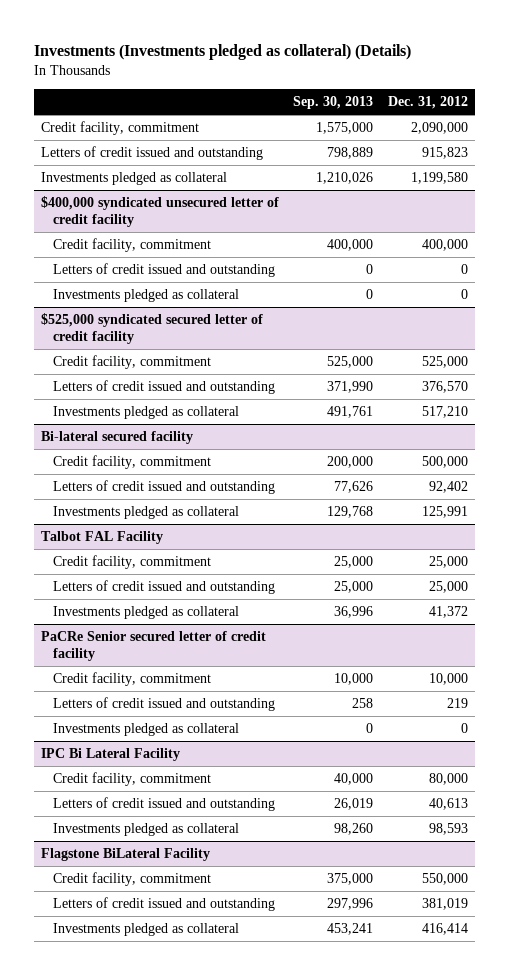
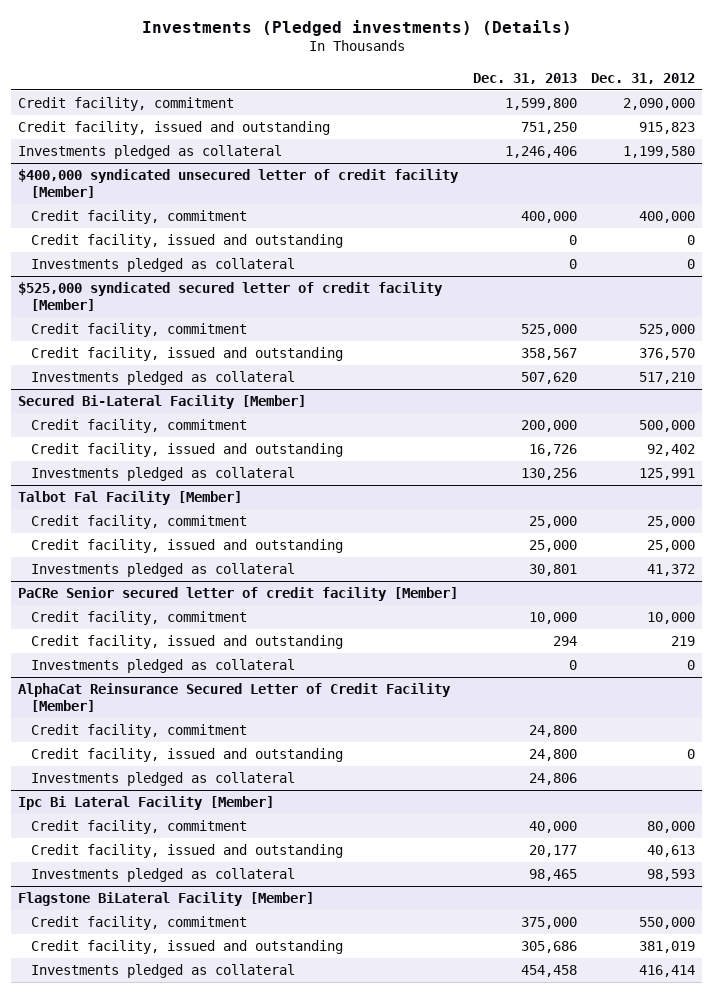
[34,43,412,60] Investments (Investments pledged as collateral) (Details) -> [141,19,572,36] Investments (Pledged investments) (Details)
[293,95,374,109] Sep. 30, 2013 -> none
none -> [472,72,577,84] Dec. 31, 2013
[41,146,264,161] Letters of credit issued and outstanding -> [18,121,331,136] Credit facility, issued and outstanding
[41,196,280,228] $400,000 syndicated unsecured letter of credit facility -> [18,169,460,198] $400,000 syndicated unsecured letter of credit facility [Member]
[53,263,276,278] Letters of credit issued and outstanding -> [30,234,343,249] Credit facility, issued and outstanding
[41,313,264,345] $525,000 syndicated secured letter of credit facility -> [18,282,444,311] $525,000 syndicated secured letter of credit facility [Member]
[53,380,276,395] Letters of credit issued and outstanding -> [30,347,343,362] Credit facility, issued and outstanding
[41,431,194,445] Bi-lateral secured facility -> [18,395,307,410] Secured Bi-Lateral Facility [Member]
[53,480,276,495] Letters of credit issued and outstanding -> [30,443,343,458] Credit facility, issued and outstanding
[41,531,164,545] Talbot FAL Facility -> [18,491,243,506] Talbot Fal Facility [Member]
[53,580,276,595] Letters of credit issued and outstanding -> [30,539,343,554] Credit facility, issued and outstanding
[41,631,267,662] PaCRe Senior secured letter of credit facility -> [18,587,459,602] PaCRe Senior secured letter of credit facility [Member]
[53,697,276,712] Letters of credit issued and outstanding -> [30,635,343,650] Credit facility, issued and outstanding
none -> [18,683,452,712] AlphaCat Reinsurance Secured Letter of Credit Facility [Member]
none -> [30,724,247,739] Credit facility, commitment
none -> [30,748,343,763] Credit facility, issued and outstanding
none -> [30,772,295,787] Investments pledged as collateral
[41,748,181,762] IPC Bi Lateral Facility -> [18,796,275,811] Ipc Bi Lateral Facility [Member]
[53,797,276,812] Letters of credit issued and outstanding -> [30,844,343,859] Credit facility, issued and outstanding
[41,848,211,862] Flagstone BiLateral Facility -> [18,892,315,907] Flagstone BiLateral Facility [Member]
[53,897,276,912] Letters of credit issued and outstanding -> [30,940,343,955] Credit facility, issued and outstanding

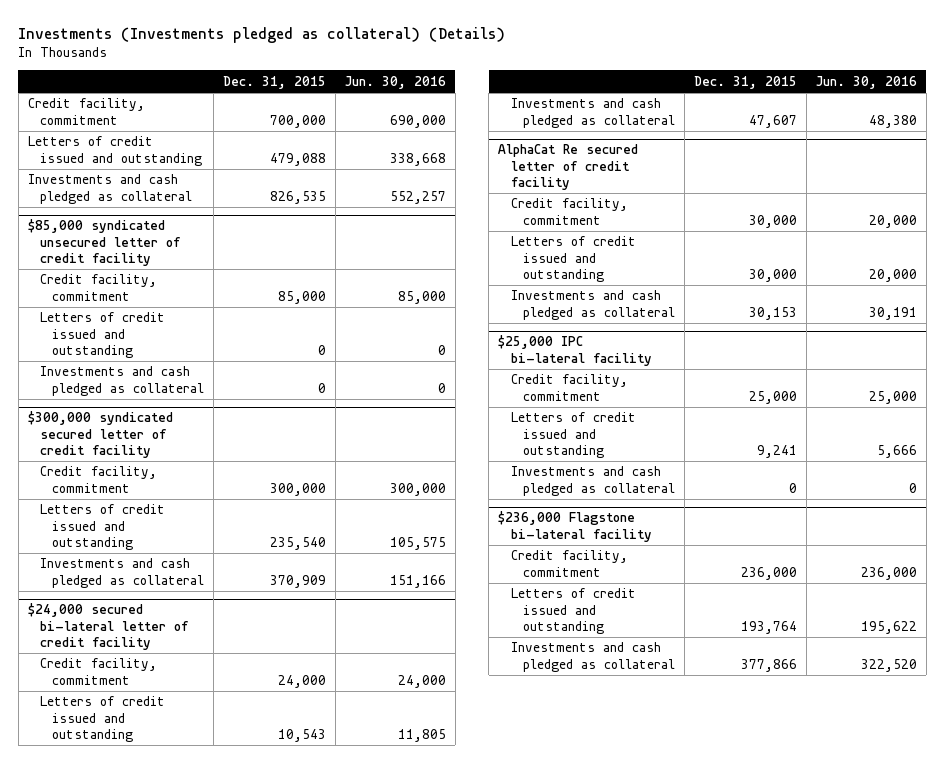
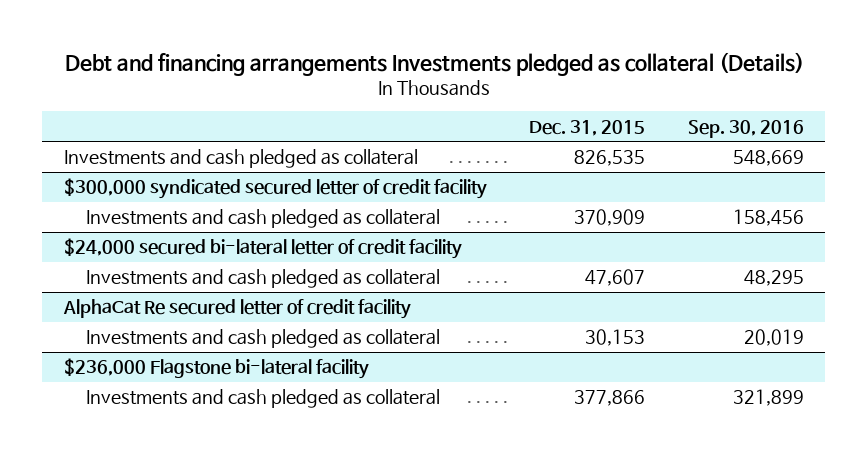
[18,26,506,43] Investments (Investments pledged as collateral) (Details) -> [64,51,804,76] Debt and financing arrangements Investments pledged as collateral (Details)
[345,75,447,89] Jun. 30, 2016 -> none
none -> [687,119,804,138] Sep. 30, 2016
[27,98,145,125] Credit facility, commitment -> none
[27,136,203,166] Letters of credit issued and outstanding -> none
[27,219,181,266] $85,000 syndicated unsecured letter of credit facility -> none
[40,274,158,301] Credit facility, commitment -> none
[40,312,166,358] Letters of credit issued and outstanding -> none
[40,366,205,396] Investments and cash pledged as collateral -> none
[40,466,158,493] Credit facility, commitment -> none
[40,504,166,550] Letters of credit issued and outstanding -> none
[40,658,158,685] Credit facility, commitment -> none
[40,696,166,742] Letters of credit issued and outstanding -> none
[510,198,628,225] Credit facility, commitment -> none
[510,236,636,282] Letters of credit issued and outstanding -> none
[498,335,652,366] $25,000 IPC bi-lateral facility -> none
[510,374,628,401] Credit facility, commitment -> none
[510,412,636,458] Letters of credit issued and outstanding -> none
[510,466,676,496] Investments and cash pledged as collateral -> none
[510,550,628,577] Credit facility, commitment -> none
[510,588,636,634] Letters of credit issued and outstanding -> none

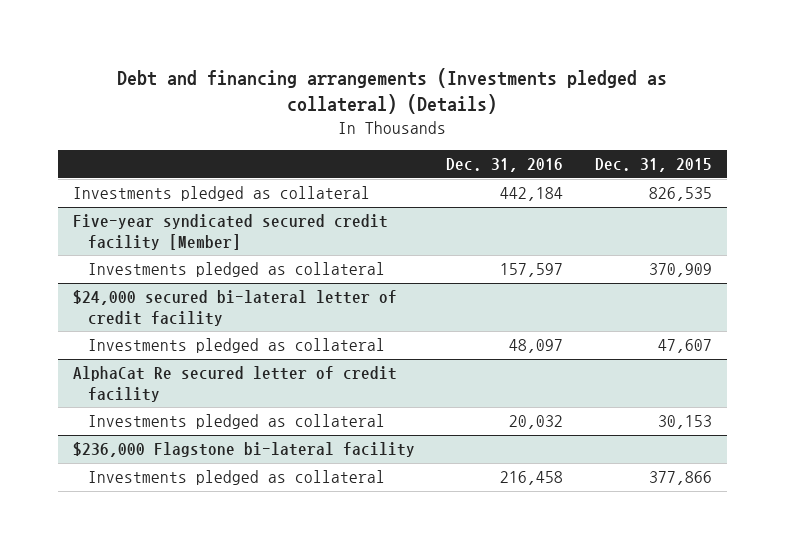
[64,51,804,76] Debt and financing arrangements Investments pledged as collateral (Details) -> [117,67,668,115] Debt and financing arrangements (Investments pledged as collateral) (Details)
[687,119,804,138] Sep. 30, 2016 -> none
none -> [446,158,564,173] Dec. 31, 2016
[63,178,487,200] $300,000 syndicated secured letter of credit facility -> none
[63,149,418,169] Investments and cash pledged as collateral -> [73,186,371,202] Investments pledged as collateral
none -> [73,214,389,250] Five-year syndicated secured credit facility [Member]
[86,209,441,229] Investments and cash pledged as collateral -> [87,262,385,278] Investments pledged as collateral
[86,269,441,289] Investments and cash pledged as collateral -> [87,338,385,354] Investments pledged as collateral
[86,329,441,349] Investments and cash pledged as collateral -> [87,414,385,430] Investments pledged as collateral
[86,389,441,409] Investments and cash pledged as collateral -> [87,470,385,486] Investments pledged as collateral

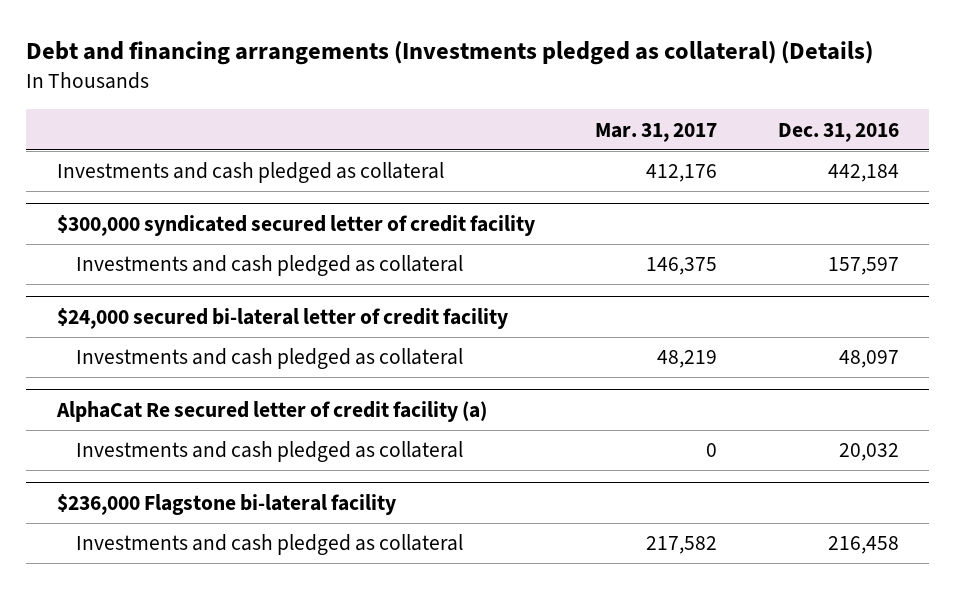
[594,158,712,173] Dec. 31, 2015 -> none
none -> [595,122,718,142] Mar. 31, 2017
[73,186,371,202] Investments pledged as collateral -> [56,162,444,184] Investments and cash pledged as collateral
[73,214,389,250] Five-year syndicated secured credit facility [Member] -> [56,214,535,236] $300,000 syndicated secured letter of credit facility
[87,262,385,278] Investments pledged as collateral -> [76,255,464,277] Investments and cash pledged as collateral
[87,338,385,354] Investments pledged as collateral -> [76,348,464,370] Investments and cash pledged as collateral
[73,366,398,402] AlphaCat Re secured letter of credit facility -> [55,400,487,422] AlphaCat Re secured letter of credit facility (a)
[87,414,385,430] Investments pledged as collateral -> [76,441,464,463] Investments and cash pledged as collateral
[87,470,385,486] Investments pledged as collateral -> [76,534,464,556] Investments and cash pledged as collateral

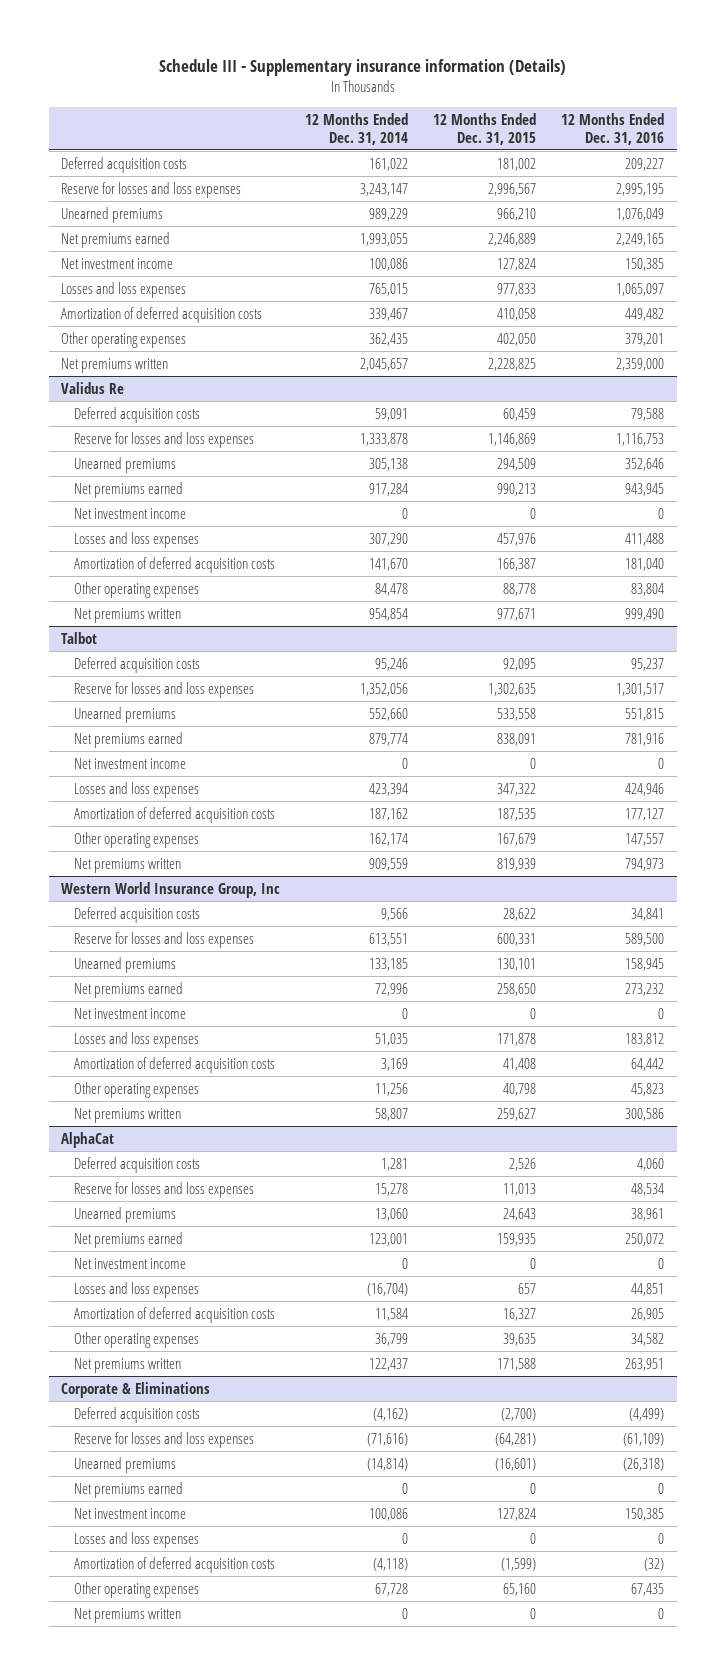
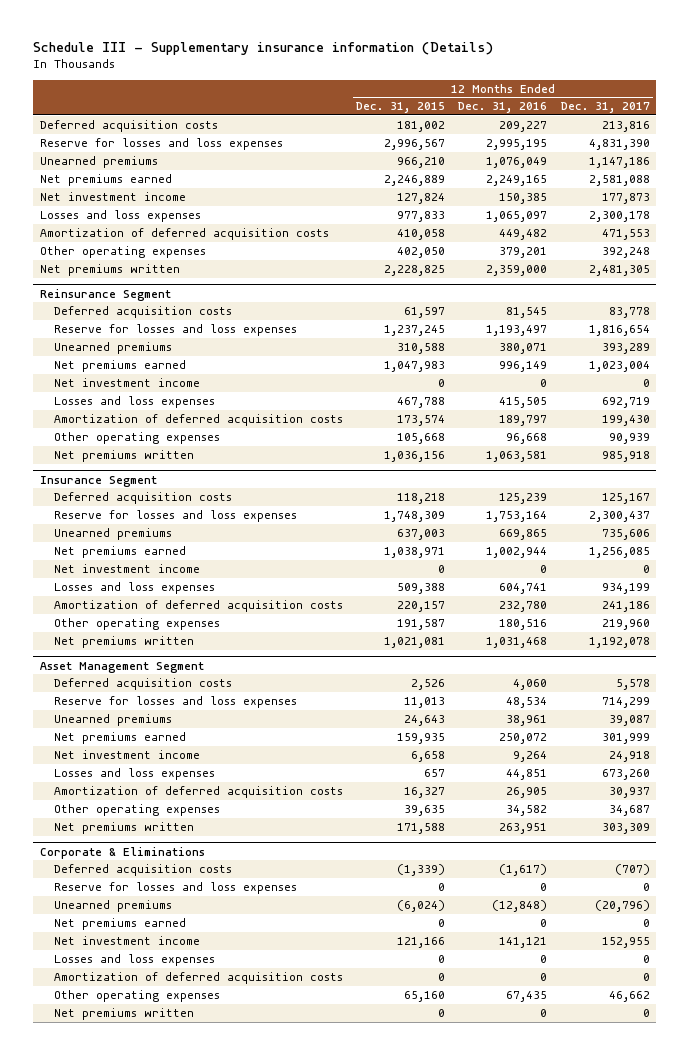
[305,112,409,145] 12 Months Ended Dec. 31, 2014 -> none
none -> [560,102,650,114] Dec. 31, 2017
[61,381,125,394] Validus Re -> none
[73,507,186,519] Net investment income -> none
[73,531,199,548] Losses and loss expenses -> none
[73,556,275,573] Amortization of deferred acquisition costs -> none
[73,581,199,598] Other operating expenses -> none
[73,607,181,623] Net premiums written -> none
[61,631,98,644] Talbot -> none
[73,656,200,673] Deferred acquisition costs -> none
[73,681,254,698] Reserve for losses and loss expenses -> none
[73,706,176,723] Unearned premiums -> none
[73,731,183,748] Net premiums earned -> none
none -> [39,288,171,301] Reinsurance Segment
[503,407,537,421] 60,459 -> [404,306,446,318] 61,597
[631,407,665,421] 79,588 -> [506,306,548,318] 81,545
[488,432,537,446] 1,146,869 -> [384,324,446,336] 1,237,245
[616,432,665,446] 1,116,753 -> [486,324,548,336] 1,193,497
[497,457,537,471] 294,509 -> [397,342,446,354] 310,588
[625,457,665,471] 352,646 -> [499,342,548,354] 380,071
[497,482,537,496] 990,213 -> [384,360,446,372] 1,047,983
[625,482,665,496] 943,945 -> [499,360,548,372] 996,149
[61,881,281,898] Western World Insurance Group, Inc -> none
[497,782,537,796] 347,322 -> [397,396,446,408] 467,788
[625,782,665,796] 424,946 -> [499,396,548,408] 415,505
[497,807,537,821] 187,535 -> [397,414,446,426] 173,574
[625,807,665,821] 177,127 -> [499,414,548,426] 189,797
[497,832,537,846] 167,679 -> [397,432,446,444] 105,668
[625,832,665,846] 147,557 -> [506,432,548,444] 96,668
[497,857,537,871] 819,939 -> [384,450,446,462] 1,036,156
[625,857,665,871] 794,973 -> [486,450,548,462] 1,063,581
none -> [39,475,157,487] Insurance Segment
[503,907,537,921] 28,622 -> [397,492,446,504] 118,218
[631,907,665,921] 34,841 -> [499,492,548,504] 125,239
[497,932,537,946] 600,331 -> [384,510,446,522] 1,748,309
[625,932,665,946] 589,500 -> [486,510,548,522] 1,753,164
[497,957,537,971] 130,101 -> [397,528,446,540] 637,003
[625,957,665,971] 158,945 -> [499,528,548,540] 669,865
[497,982,537,996] 258,650 -> [384,546,446,558] 1,038,971
[625,982,665,996] 273,232 -> [486,546,548,558] 1,002,944
[61,1131,115,1148] AlphaCat -> none
[497,1032,537,1046] 171,878 -> [397,582,446,594] 509,388
[625,1032,665,1046] 183,812 -> [499,582,548,594] 604,741
[503,1057,537,1071] 41,408 -> [397,600,446,612] 220,157
[631,1057,665,1071] 64,442 -> [499,600,548,612] 232,780
[503,1082,537,1096] 40,798 -> [397,618,446,630] 191,587
[631,1082,665,1096] 45,823 -> [499,618,548,630] 180,516
[497,1107,537,1121] 259,627 -> [384,636,446,648] 1,021,081
[625,1107,665,1121] 300,586 -> [486,636,548,648] 1,031,468
none -> [39,661,204,673] Asset Management Segment
[530,1257,537,1269] 0 -> [411,750,446,762] 6,658
[658,1257,665,1269] 0 -> [513,750,548,762] 9,264
[501,1407,537,1421] (2,700) -> [397,863,446,876] (1,339)
[629,1407,665,1421] (4,499) -> [499,863,548,876] (1,617)
[495,1432,537,1446] (64,281) -> [438,882,446,891] 0
[623,1432,665,1446] (61,109) -> [540,882,548,891] 0
[495,1457,537,1471] (16,601) -> [397,899,446,912] (6,024)
[623,1457,665,1471] (26,318) -> [492,899,548,912] (12,848)
[497,1507,537,1521] 127,824 -> [397,936,446,948] 121,166
[625,1507,665,1521] 150,385 -> [499,936,548,948] 141,121
[501,1557,537,1571] (1,599) -> [438,972,446,981] 0
[644,1557,665,1571] (32) -> [540,972,548,981] 0

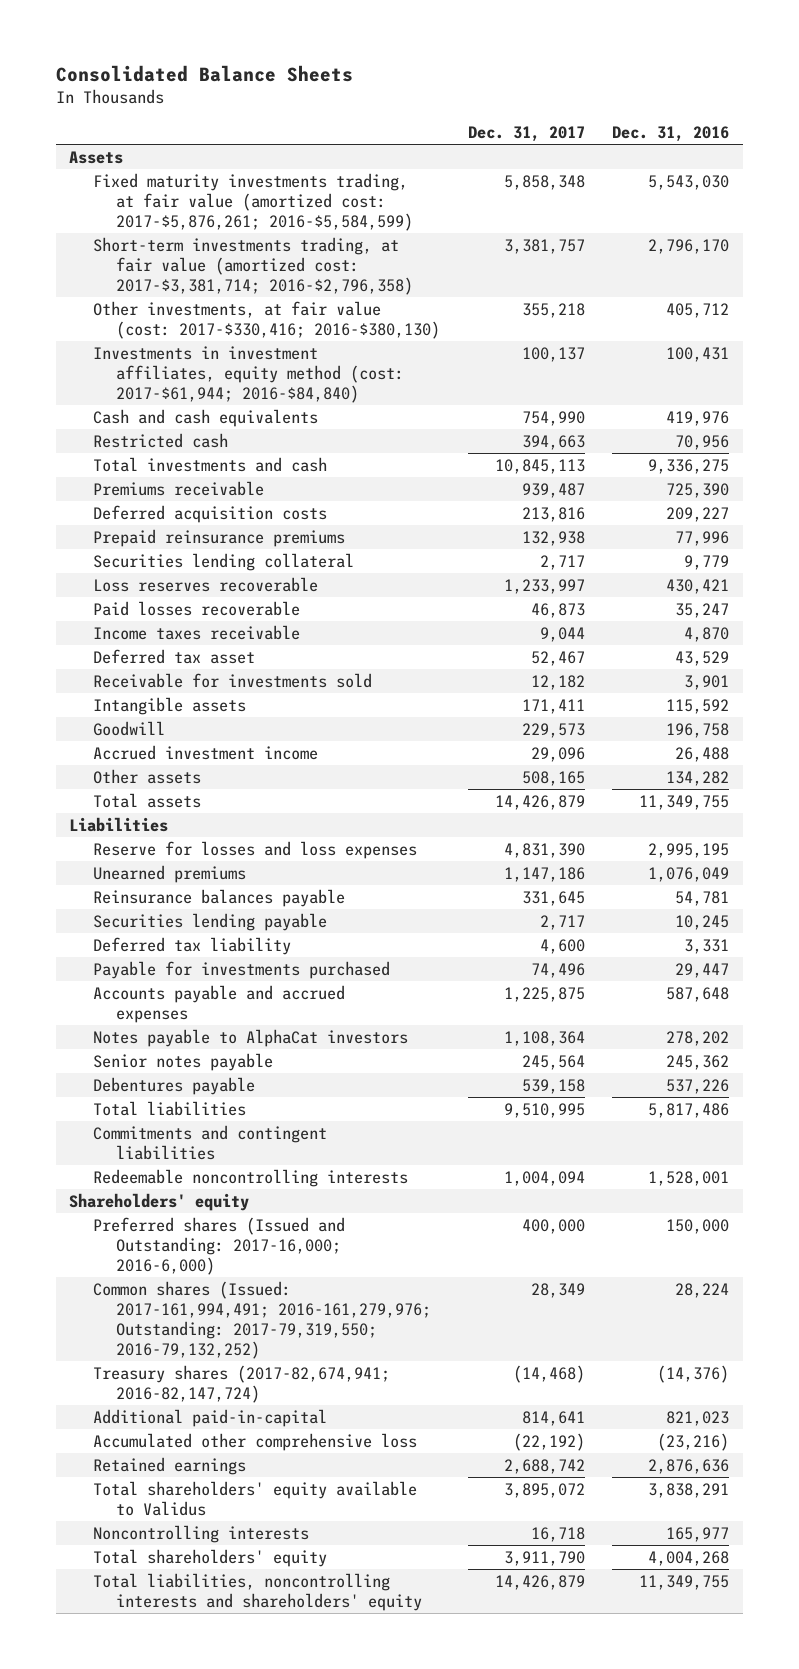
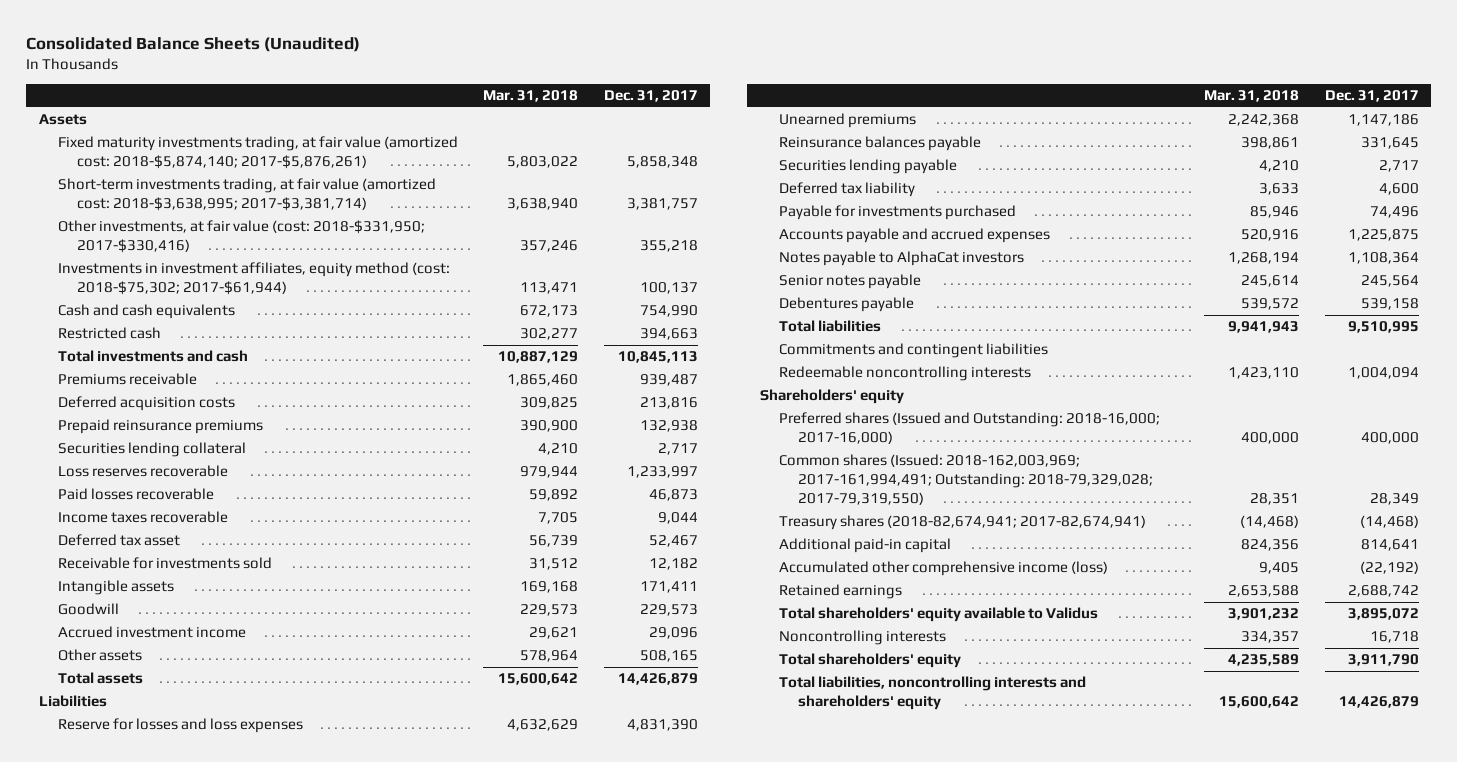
[55,65,353,83] Consolidated Balance Sheets -> [25,36,360,52] Consolidated Balance Sheets (Unaudited)
[612,125,730,142] Dec. 31, 2016 -> none
none -> [483,90,579,103] Mar. 31, 2018
[92,172,414,231] Fixed maturity investments trading, at fair value (amortized cost: 2017-$5,876,261; 2016-$5,584,599) -> [57,136,458,170] Fixed maturity investments trading, at fair value (amortized cost: 2018-$5,874,140; 2017-$5,876,261)
[92,236,414,295] Short-term investments trading, at fair value (amortized cost: 2017-$3,381,714; 2016-$2,796,358) -> [57,178,436,212] Short-term investments trading, at fair value (amortized cost: 2018-$3,638,995; 2017-$3,381,714)
[92,300,441,339] Other investments, at fair value (cost: 2017-$330,416; 2016-$380,130) -> [57,220,425,254] Other investments, at fair value (cost: 2018-$331,950; 2017-$330,416)
[92,345,405,403] Investments in investment affiliates, equity method (cost: 2017-$61,944; 2016-$84,840) -> [57,262,450,296] Investments in investment affiliates, equity method (cost: 2018-$75,302; 2017-$61,944)
[92,624,300,640] Income taxes receivable -> [57,511,228,524] Income taxes recoverable
[92,1216,345,1275] Preferred shares (Issued and Outstanding: 2017-16,000; 2016-6,000) -> [779,412,1161,445] Preferred shares (Issued and Outstanding: 2018-16,000; 2017-16,000)
[92,1280,432,1359] Common shares (Issued: 2017-161,994,491; 2016-161,279,976; Outstanding: 2017-79,319,550; 2016-79,132,252) -> [779,454,1154,506] Common shares (Issued: 2018-162,003,969; 2017-161,994,491; Outstanding: 2018-79,329,028; 2017-79,319,550)
[92,1364,390,1403] Treasury shares (2017-82,674,941; 2016-82,147,724) -> [779,515,1147,531] Treasury shares (2018-82,674,941; 2017-82,674,941)
[92,1408,327,1427] Additional paid-in-capital -> [779,538,952,554] Additional paid-in capital
[92,1432,417,1451] Accumulated other comprehensive loss -> [779,561,1109,577] Accumulated other comprehensive income (loss)

